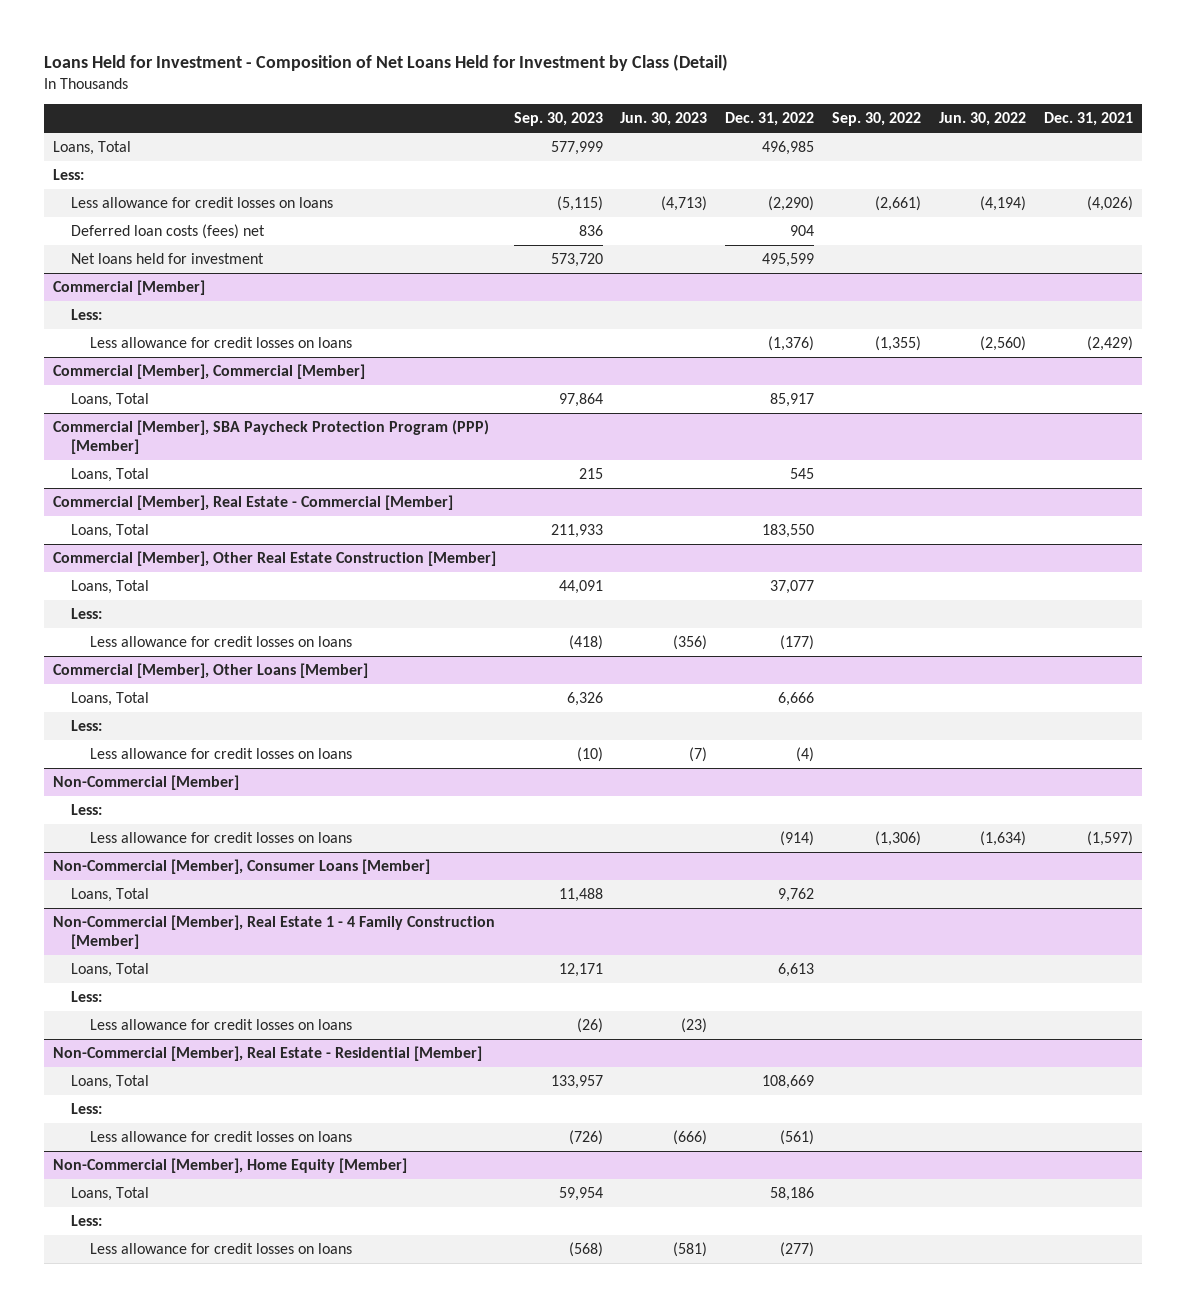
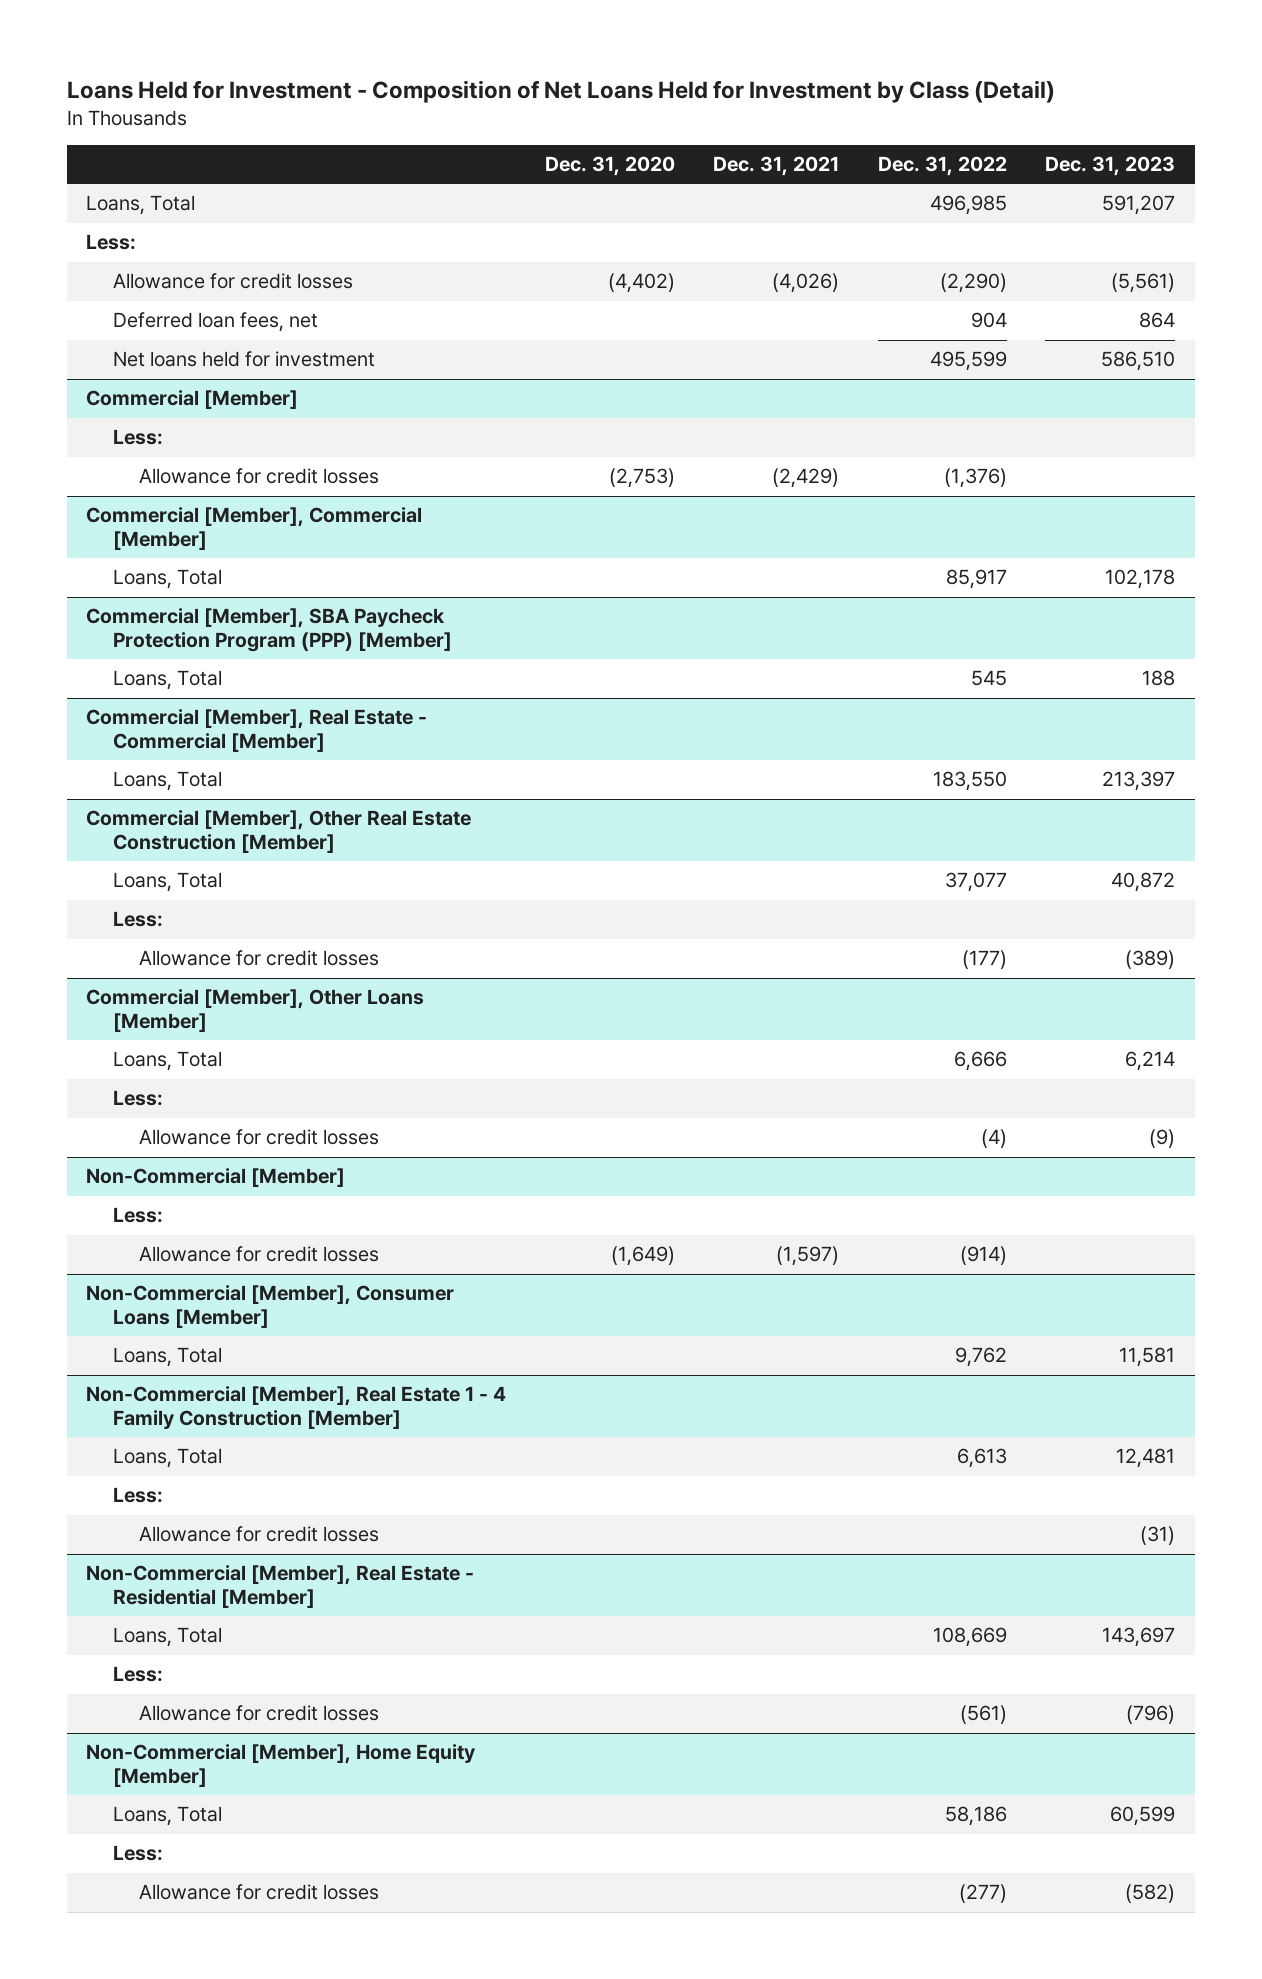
[513,112,603,127] Sep. 30, 2023 -> none
[620,112,708,127] Jun. 30, 2023 -> none
[832,112,922,127] Sep. 30, 2022 -> none
[938,112,1026,127] Jun. 30, 2022 -> none
none -> [544,156,675,177] Dec. 31, 2020
none -> [1045,156,1176,177] Dec. 31, 2023
[71,197,334,209] Less allowance for credit losses on loans -> [112,273,353,290] Allowance for credit losses
[71,224,266,240] Deferred loan costs (fees) net -> [112,312,318,333] Deferred loan fees, net
[89,337,352,349] Less allowance for credit losses on loans -> [139,468,380,485] Allowance for credit losses
[89,636,352,648] Less allowance for credit losses on loans -> [139,950,380,967] Allowance for credit losses
[89,748,352,760] Less allowance for credit losses on loans -> [139,1129,380,1146] Allowance for credit losses
[89,832,352,844] Less allowance for credit losses on loans -> [139,1246,380,1263] Allowance for credit losses
[89,1019,352,1031] Less allowance for credit losses on loans -> [139,1526,380,1543] Allowance for credit losses
[89,1131,352,1143] Less allowance for credit losses on loans -> [139,1705,380,1722] Allowance for credit losses
[89,1243,352,1255] Less allowance for credit losses on loans -> [139,1884,380,1901] Allowance for credit losses

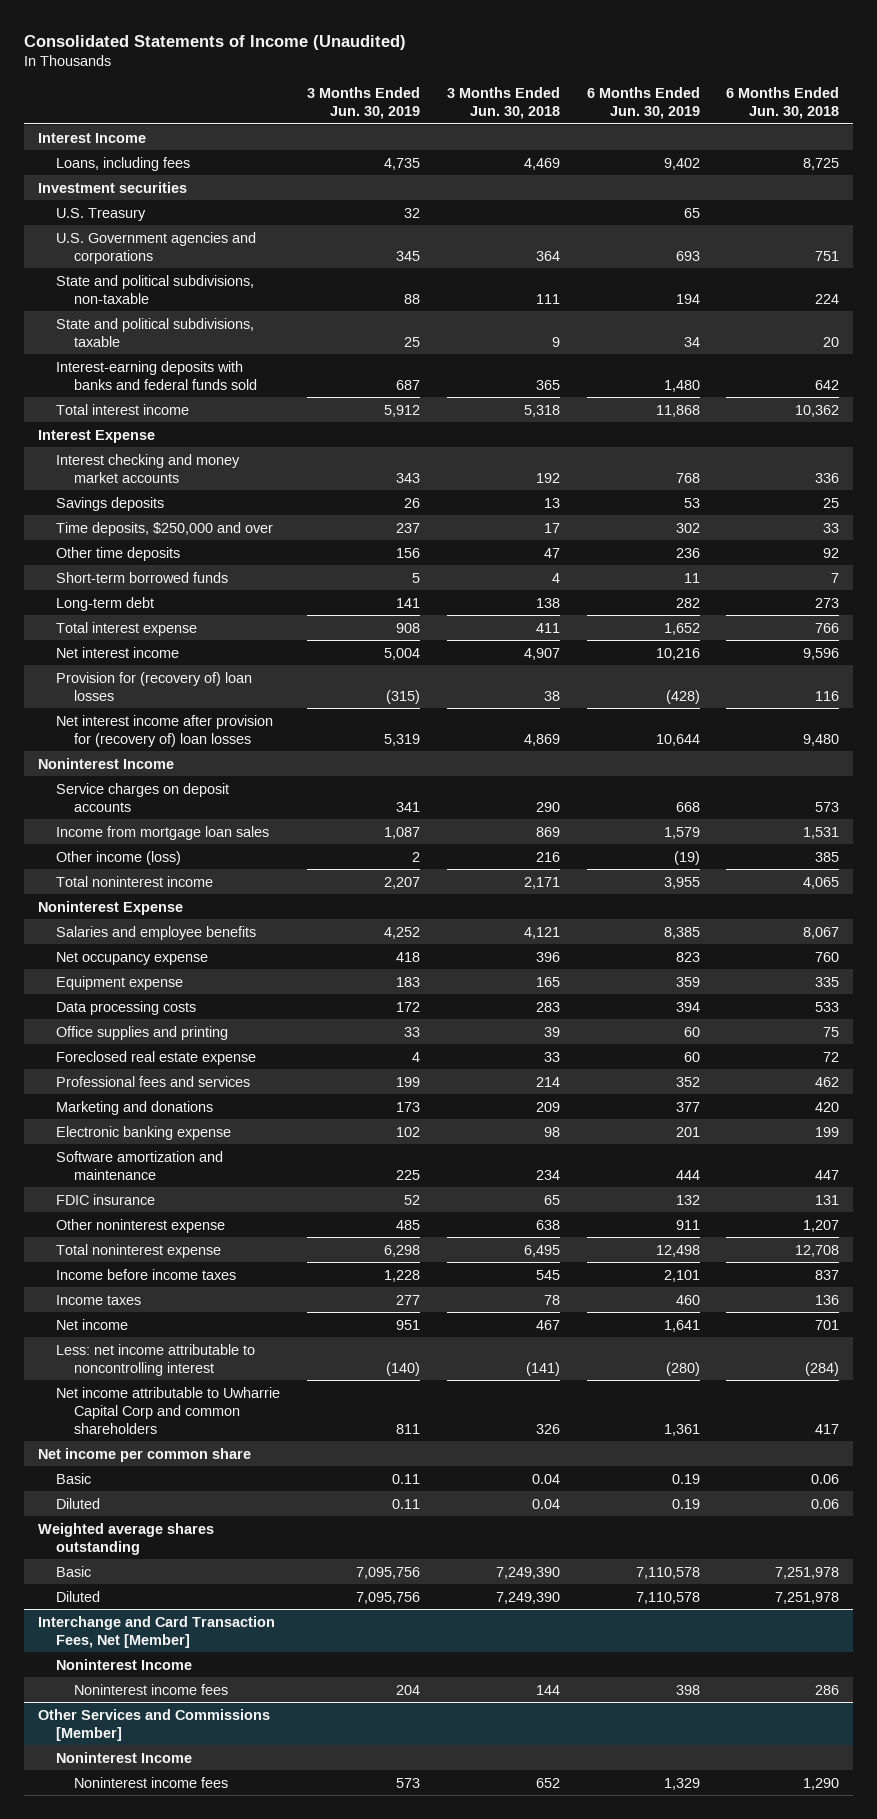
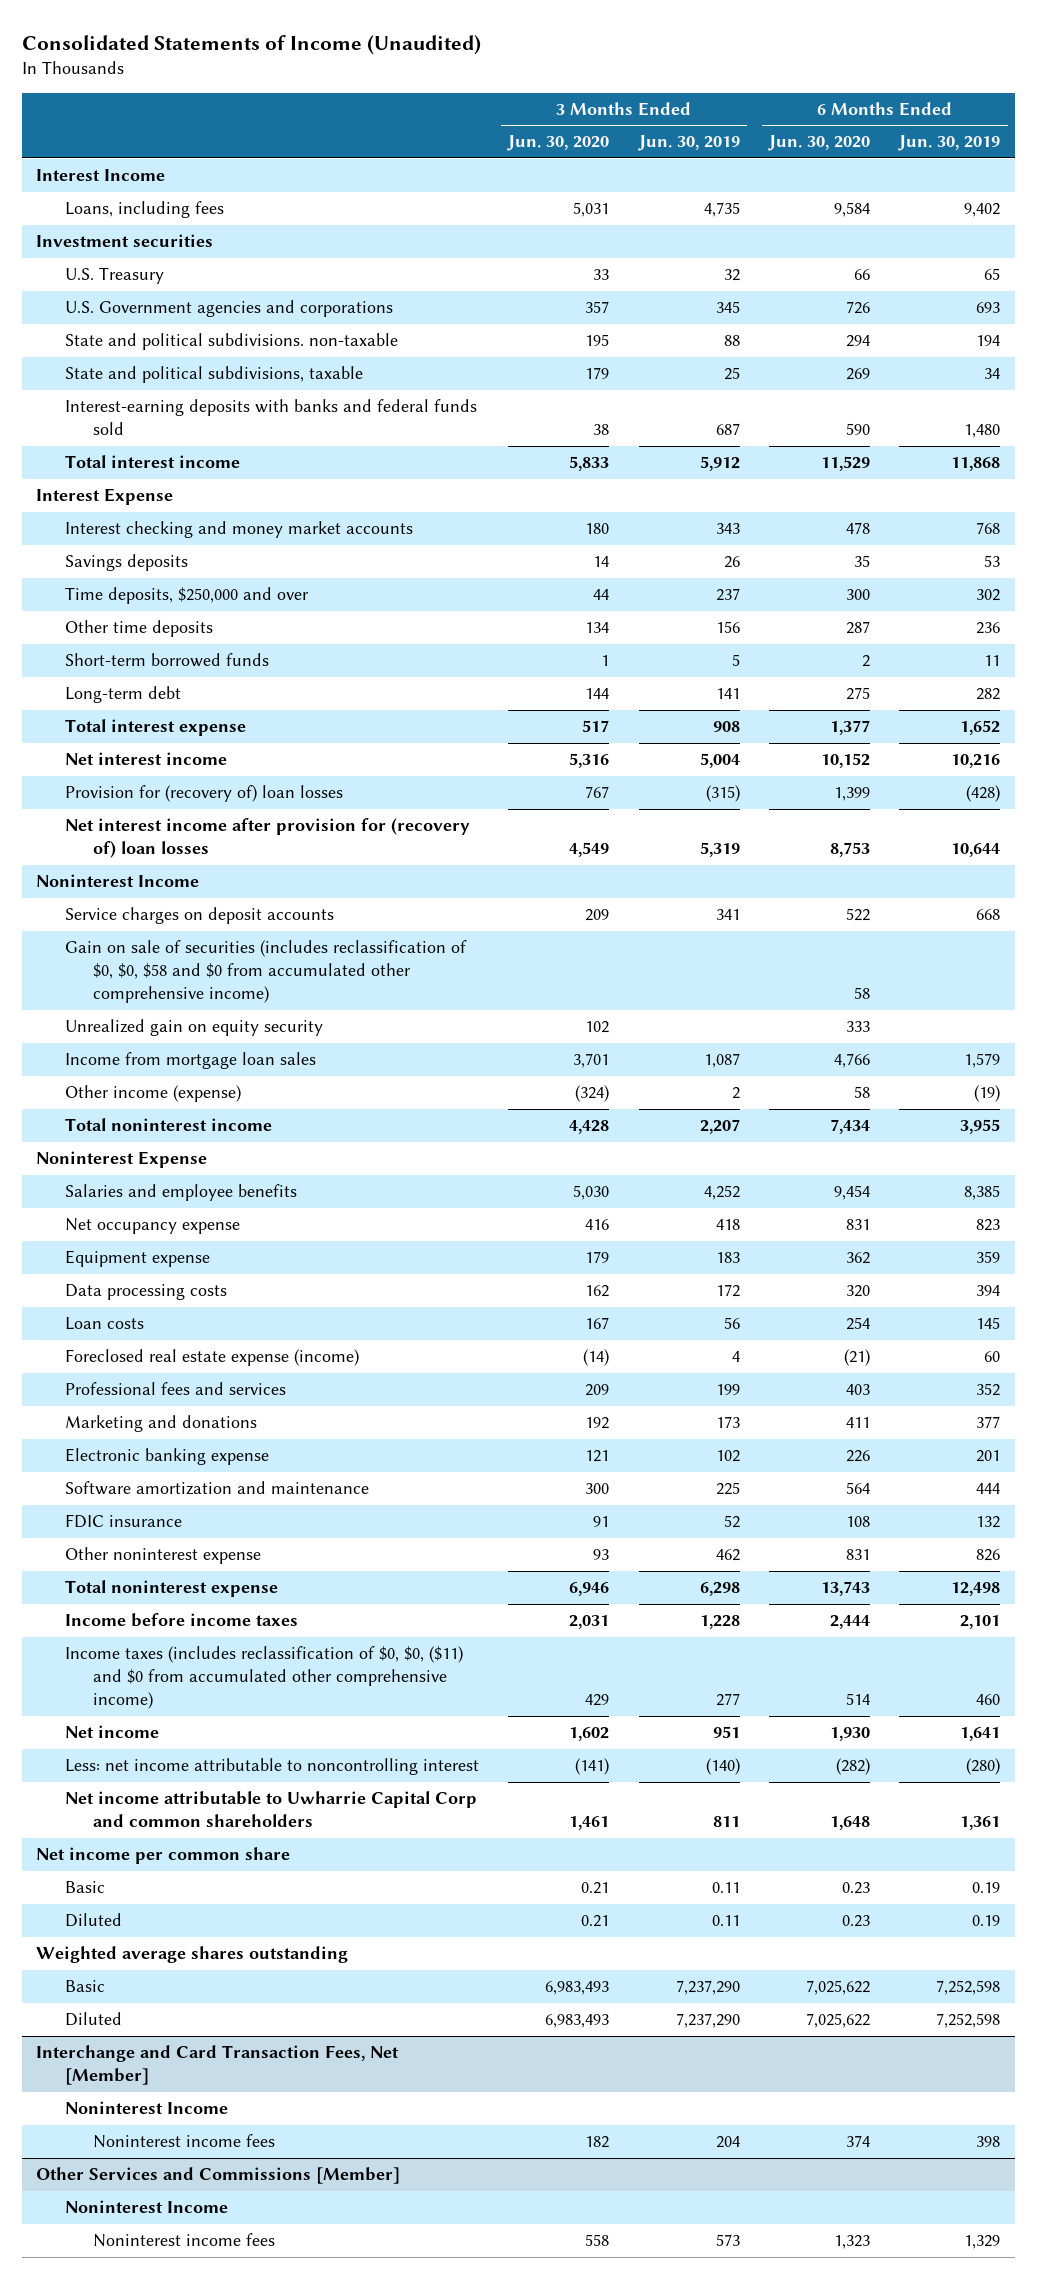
[446,87,560,120] 3 Months Ended Jun. 30, 2018 -> none
[726,87,840,120] 6 Months Ended Jun. 30, 2018 -> none
none -> [507,135,610,152] Jun. 30, 2020
none -> [767,135,870,152] Jun. 30, 2020
[55,274,254,304] State and political subdivisions, non-taxable -> [64,333,398,351] State and political subdivisions. non-taxable
none -> [64,940,467,1004] Gain on sale of securities (includes reclassification of $0, $0, $58 and $0 from accumulated other comprehensive income)
none -> [64,1019,323,1037] Unrealized gain on equity security
[55,850,181,865] Other income (loss) -> [64,1085,241,1103] Other income (expense)
[55,1025,228,1040] Office supplies and printing -> none
none -> [64,1317,144,1331] Loan costs
[55,1050,256,1065] Foreclosed real estate expense -> [64,1349,359,1367] Foreclosed real estate expense (income)
[395,1219,420,1230] 485 -> [715,1549,740,1562] 462
[675,1219,700,1230] 911 -> [976,1549,1001,1562] 826
[55,1294,141,1305] Income taxes -> [64,1646,463,1710] Income taxes (includes reclassification of $0, $0, ($11) and $0 from accumulated other comprehensive income)
[355,1566,420,1579] 7,095,756 -> [675,1980,740,1996] 7,237,290
[635,1566,700,1579] 7,110,578 -> [936,1980,1001,1996] 7,252,598
[355,1591,420,1604] 7,095,756 -> [675,2013,740,2029] 7,237,290
[635,1591,700,1604] 7,110,578 -> [936,2013,1001,2029] 7,252,598

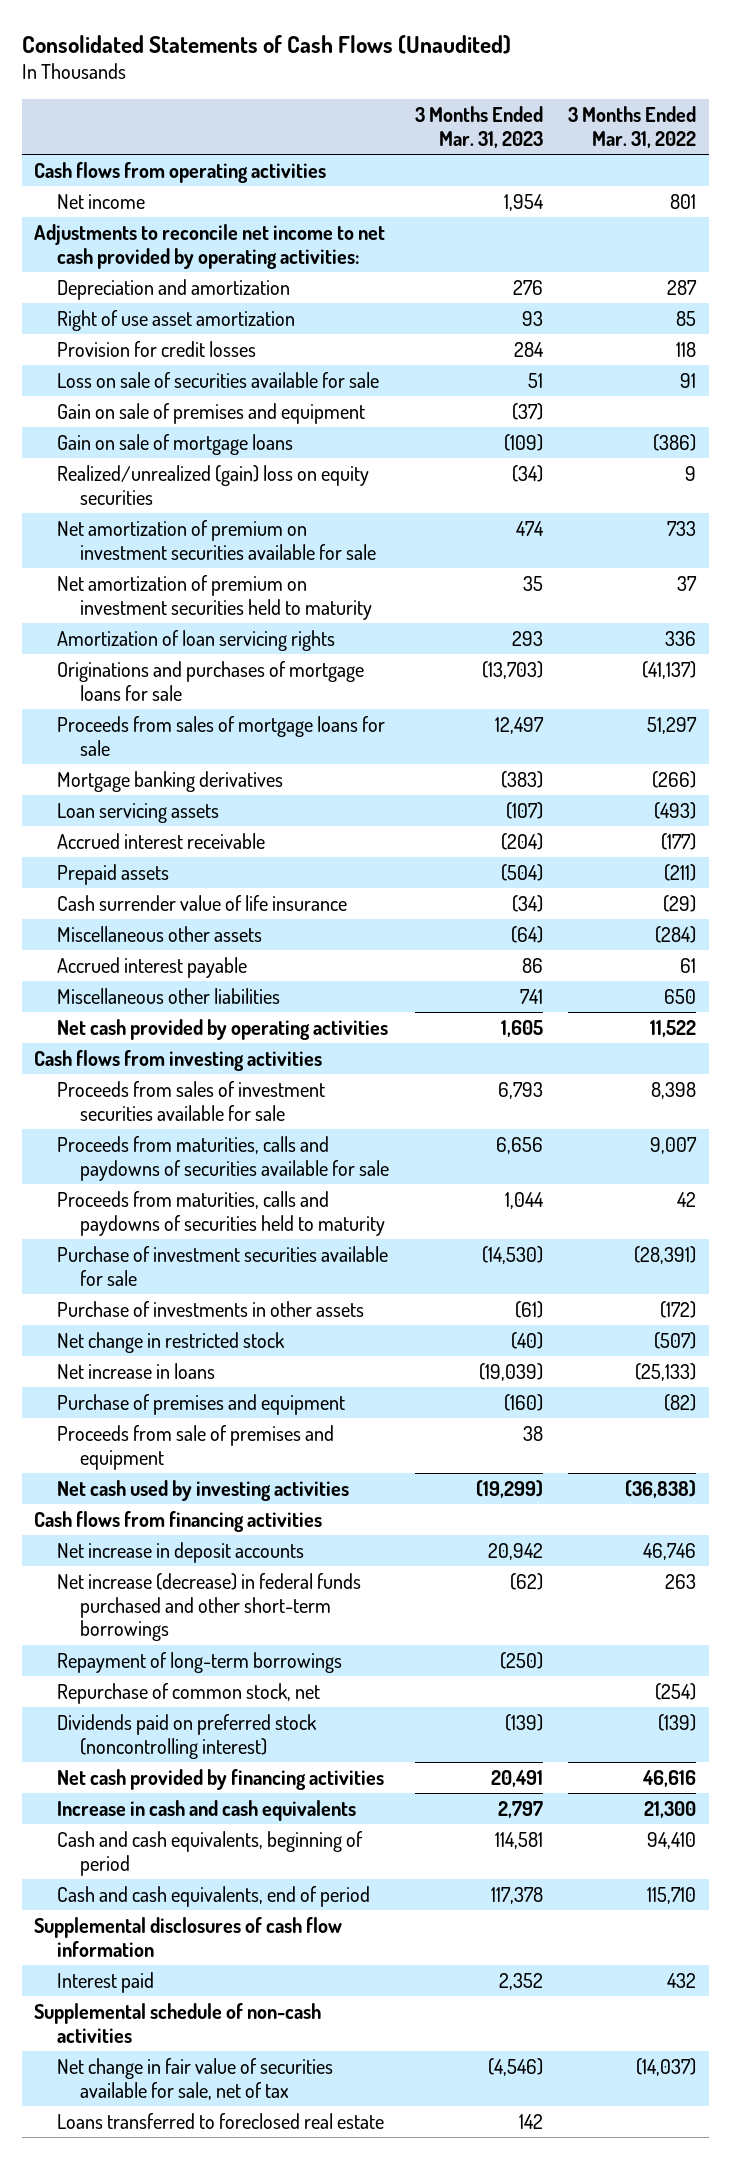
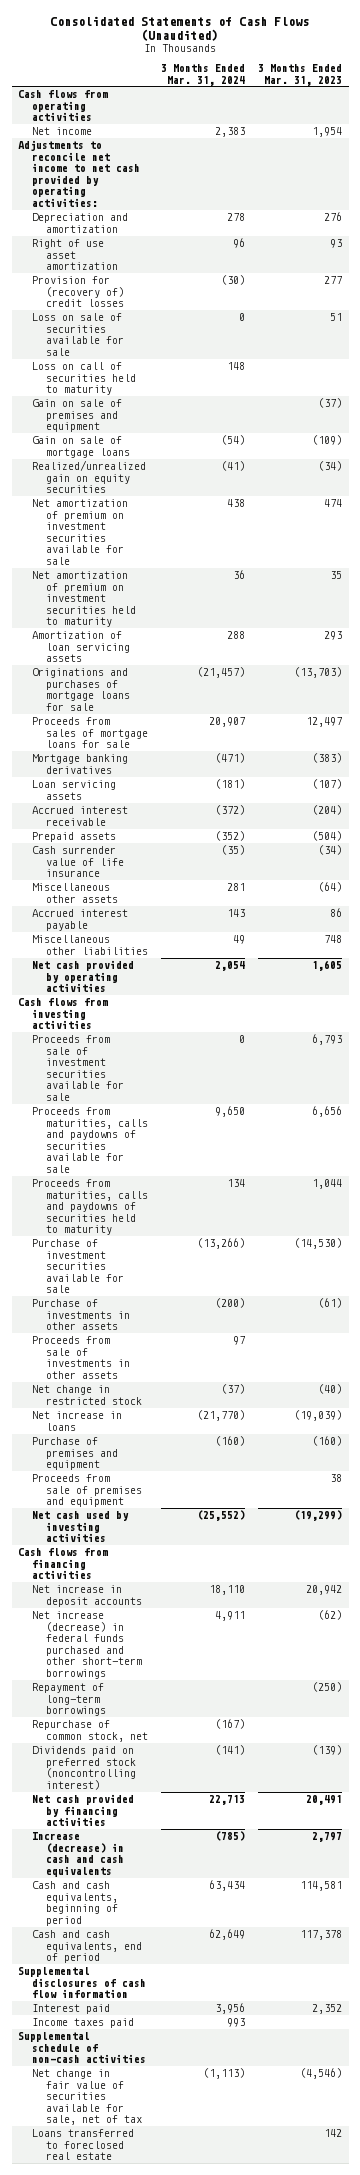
[568,106,697,148] 3 Months Ended Mar. 31, 2022 -> none
none -> [161,64,246,86] 3 Months Ended Mar. 31, 2024
[57,340,257,357] Provision for credit losses -> [32,276,124,308] Provision for (recovery of) credit losses
[513,341,544,357] 284 -> [324,276,343,285] 277
none -> [32,362,136,396] Loss on call of securities held to maturity
[57,464,370,505] Realized/unrealized (gain) loss on equity securities -> [32,460,147,494] Realized/unrealized gain on equity securities
[57,629,336,651] Amortization of loan servicing rights -> [32,631,130,663] Amortization of loan servicing assets
[519,988,543,1004] 741 -> [324,935,343,944] 748
[57,1080,326,1121] Proceeds from sales of investment securities available for sale -> [32,1035,124,1101] Proceeds from sale of investment securities available for sale
none -> [32,1336,130,1379] Proceeds from sale of investments in other assets
[57,1799,357,1821] Increase in cash and cash equivalents -> [32,1832,124,1877] Increase (decrease) in cash and cash equivalents
none -> [32,2018,135,2029] Income taxes paid

